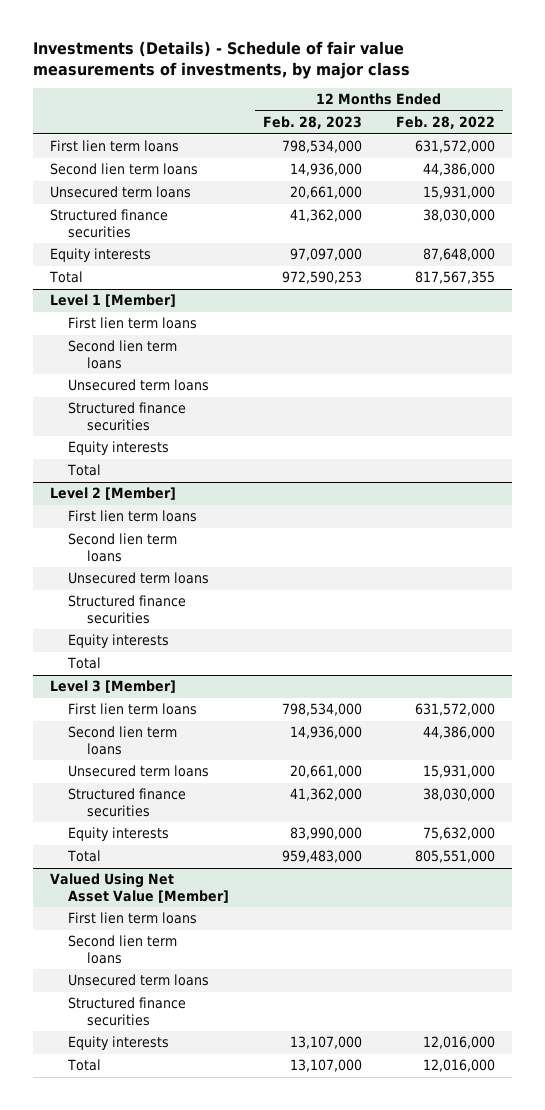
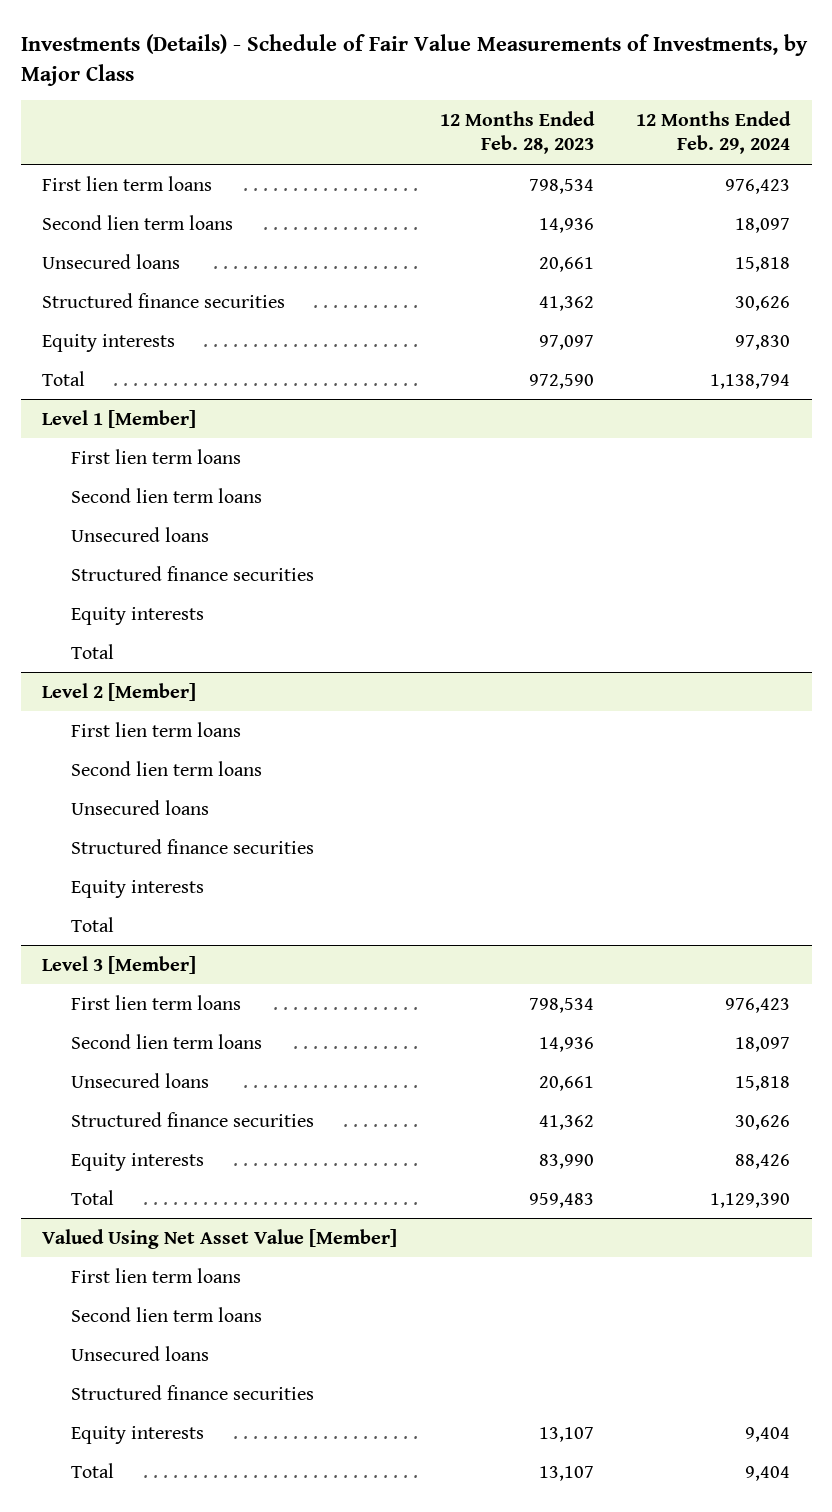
[32,40,410,79] Investments (Details) - Schedule of fair value measurements of investments, by major class -> [20,33,808,86] Investments (Details) - Schedule of Fair Value Measurements of Investments, by Major Class
[395,116,495,130] Feb. 28, 2022 -> none
none -> [636,110,792,155] 12 Months Ended Feb. 29, 2024
[282,140,363,154] 798,534,000 -> [528,178,594,194] 798,534
[290,163,363,177] 14,936,000 -> [538,217,594,233] 14,936
[49,186,191,199] Unsecured term loans -> [42,253,181,269] Unsecured loans
[290,186,363,200] 20,661,000 -> [538,256,594,272] 20,661
[290,209,363,223] 41,362,000 -> [538,295,594,311] 41,362
[290,248,363,262] 97,097,000 -> [538,334,594,350] 97,097
[282,271,363,285] 972,590,253 -> [528,373,594,389] 972,590
[68,379,210,392] Unsecured term loans -> [70,526,209,542] Unsecured loans
[68,572,210,585] Unsecured term loans -> [70,799,209,815] Unsecured loans
[282,703,363,717] 798,534,000 -> [528,997,594,1013] 798,534
[290,726,363,740] 14,936,000 -> [538,1036,594,1052] 14,936
[68,765,210,778] Unsecured term loans -> [70,1072,209,1088] Unsecured loans
[290,765,363,779] 20,661,000 -> [538,1075,594,1091] 20,661
[290,788,363,802] 41,362,000 -> [538,1114,594,1130] 41,362
[290,827,363,841] 83,990,000 -> [538,1153,594,1169] 83,990
[282,850,363,864] 959,483,000 -> [528,1192,594,1208] 959,483
[68,974,210,987] Unsecured term loans -> [70,1345,209,1361] Unsecured loans
[290,1036,363,1050] 13,107,000 -> [538,1426,594,1442] 13,107
[290,1059,363,1073] 13,107,000 -> [538,1465,594,1481] 13,107

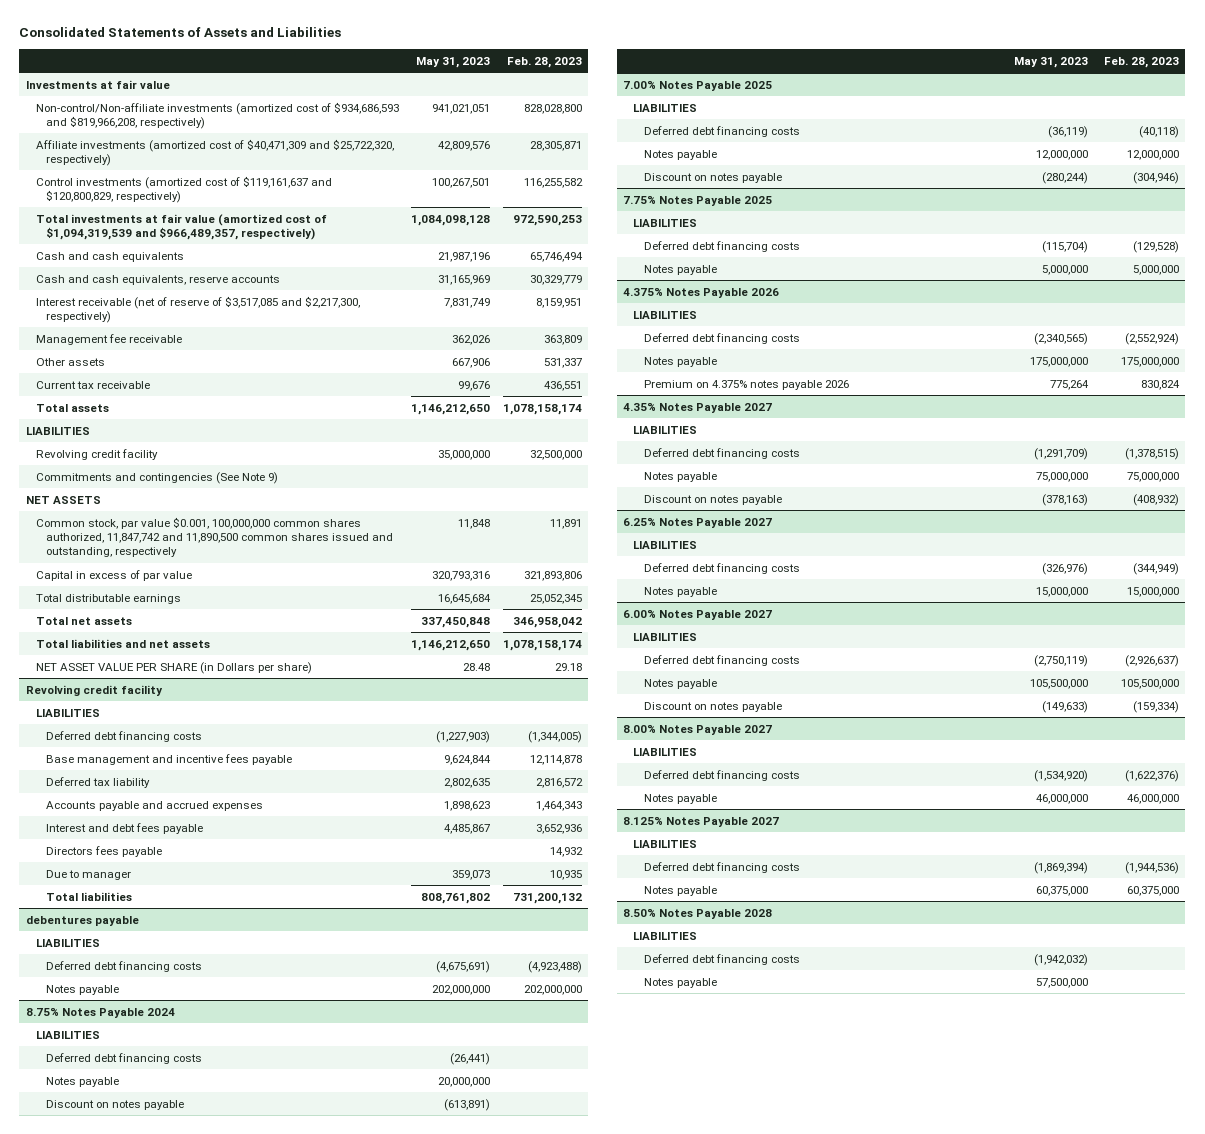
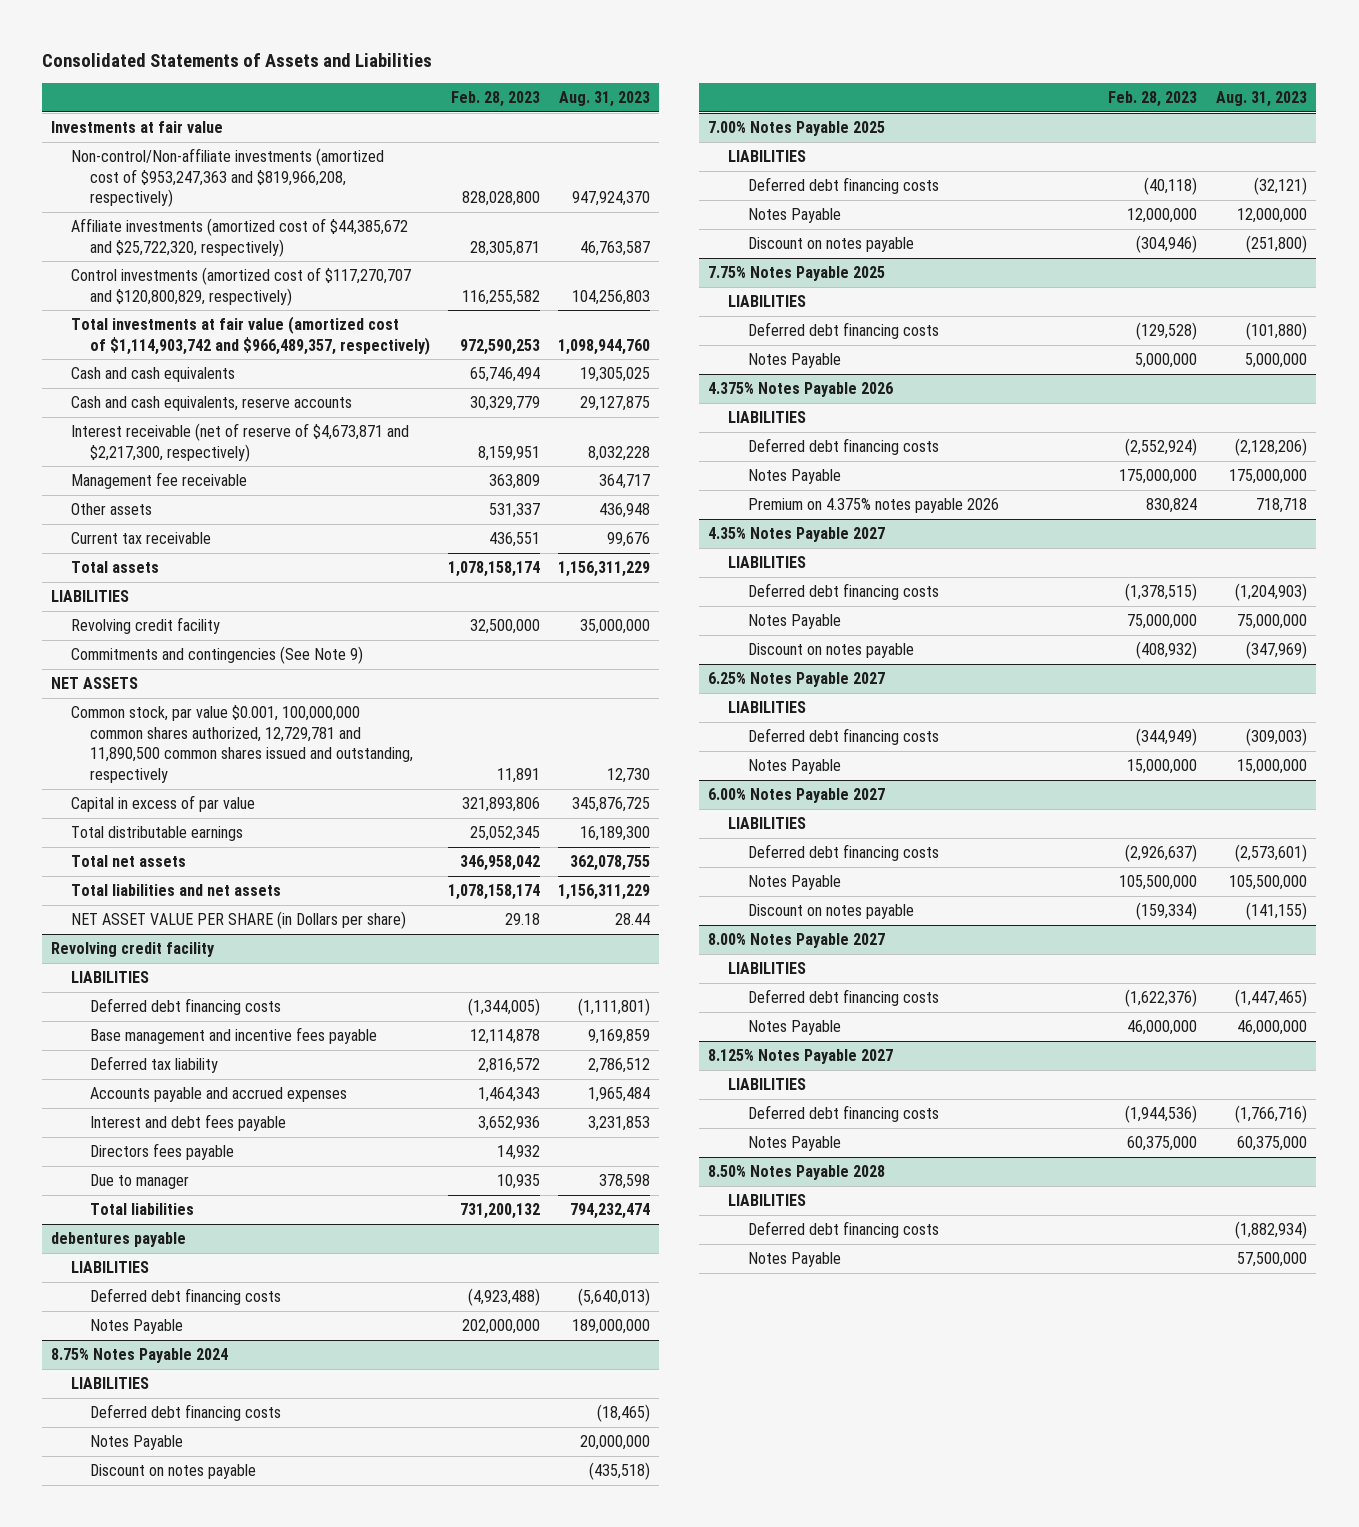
[416,56,491,68] May 31, 2023 -> none
none -> [559,91,651,108] Aug. 31, 2023
[35,101,399,129] Non-control/Non-affiliate investments (amortized cost of $934,686,593 and $819,966,208, respectively) -> [70,148,384,208] Non-control/Non-affiliate investments (amortized cost of $953,247,363 and $819,966,208, respectively)
[35,138,394,166] Affiliate investments (amortized cost of $40,471,309 and $25,722,320, respectively) -> [70,218,408,257] Affiliate investments (amortized cost of $44,385,672 and $25,722,320, respectively)
[35,175,332,203] Control investments (amortized cost of $119,161,637 and $120,800,829, respectively) -> [70,267,411,306] Control investments (amortized cost of $117,270,707 and $120,800,829, respectively)
[35,213,327,240] Total investments at fair value (amortized cost of $1,094,319,539 and $966,489,357, respectively) -> [70,316,431,355] Total investments at fair value (amortized cost of $1,114,903,742 and $966,489,357, respectively)
[35,295,360,323] Interest receivable (net of reserve of $3,517,085 and $2,217,300, respectively) -> [70,423,409,462] Interest receivable (net of reserve of $4,673,871 and $2,217,300, respectively)
[35,516,394,558] Common stock, par value $0.001, 100,000,000 common shares authorized, 11,847,742 and 11,890,500 common shares issued and outstanding, respectively -> [70,705,414,784] Common stock, par value $0.001, 100,000,000 common shares authorized, 12,729,781 and 11,890,500 common shares issued and outstanding, respectively
[46,984,120,995] Notes payable -> [90,1319,184,1335] Notes Payable
[46,1076,120,1087] Notes payable -> [90,1435,184,1451] Notes Payable
[643,149,717,160] Notes payable -> [747,208,841,224] Notes Payable
[643,264,717,275] Notes payable -> [747,353,841,369] Notes Payable
[643,356,717,367] Notes payable -> [747,469,841,485] Notes Payable
[643,471,717,482] Notes payable -> [747,614,841,630] Notes Payable
[643,586,717,597] Notes payable -> [747,759,841,775] Notes Payable
[643,678,717,689] Notes payable -> [747,875,841,891] Notes Payable
[643,793,717,804] Notes payable -> [747,1020,841,1036] Notes Payable
[643,885,717,896] Notes payable -> [747,1136,841,1152] Notes Payable
[643,977,717,988] Notes payable -> [747,1252,841,1268] Notes Payable

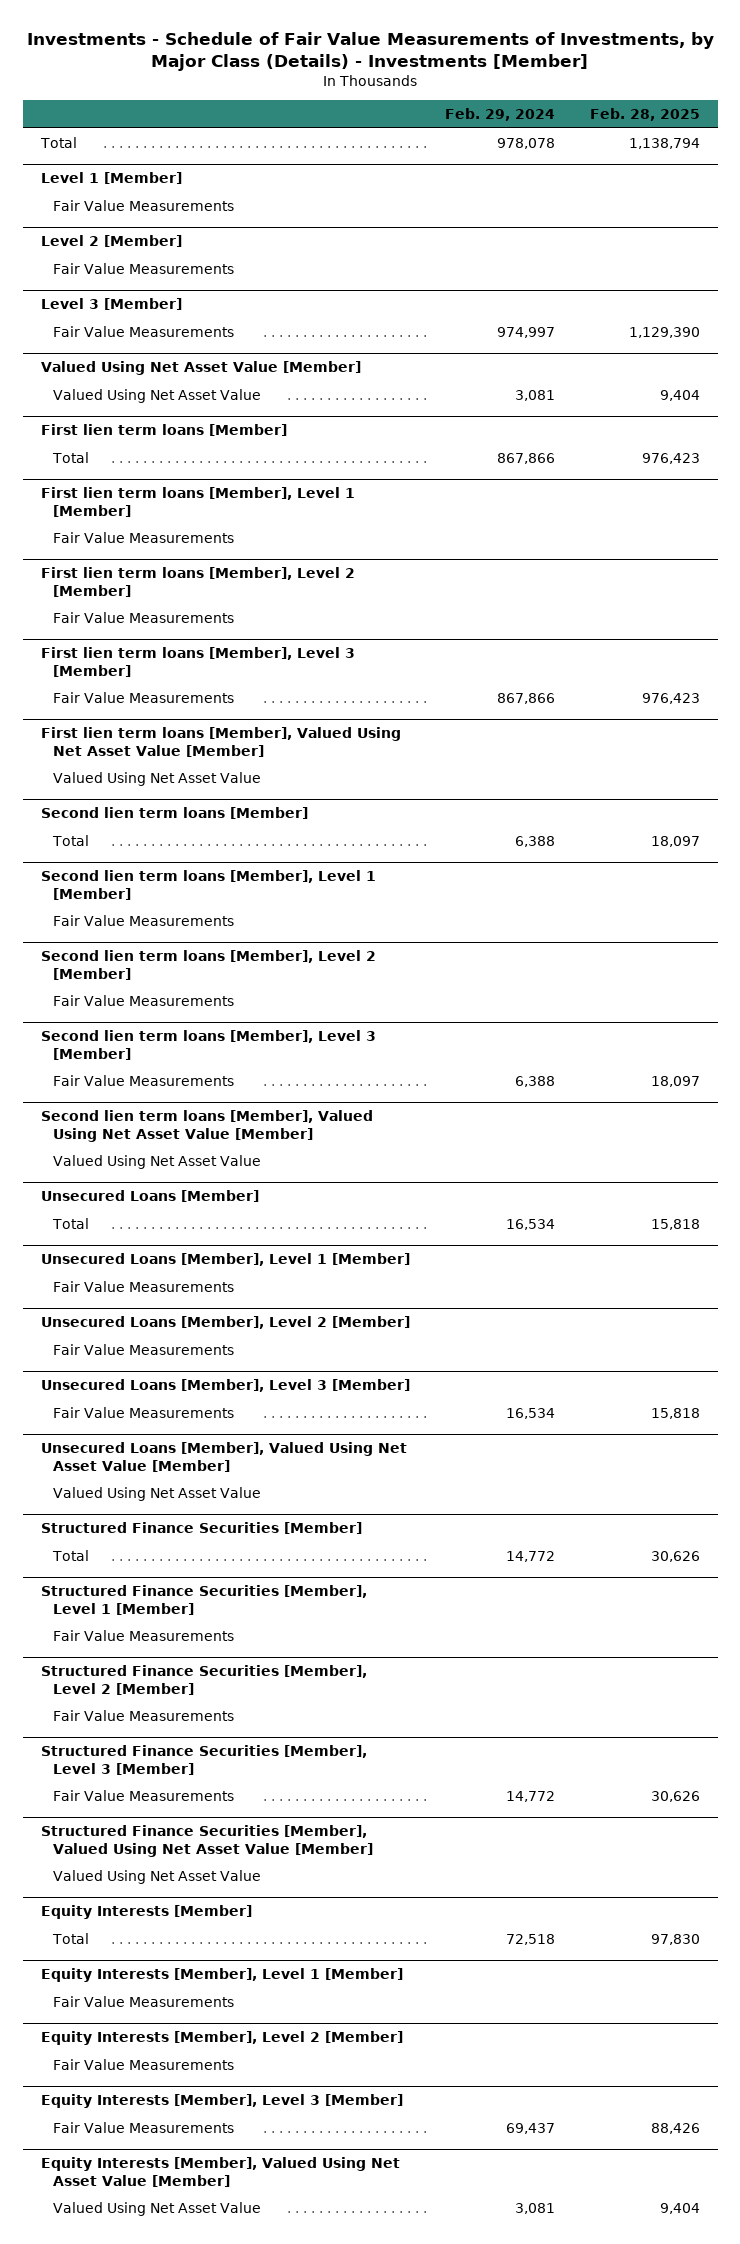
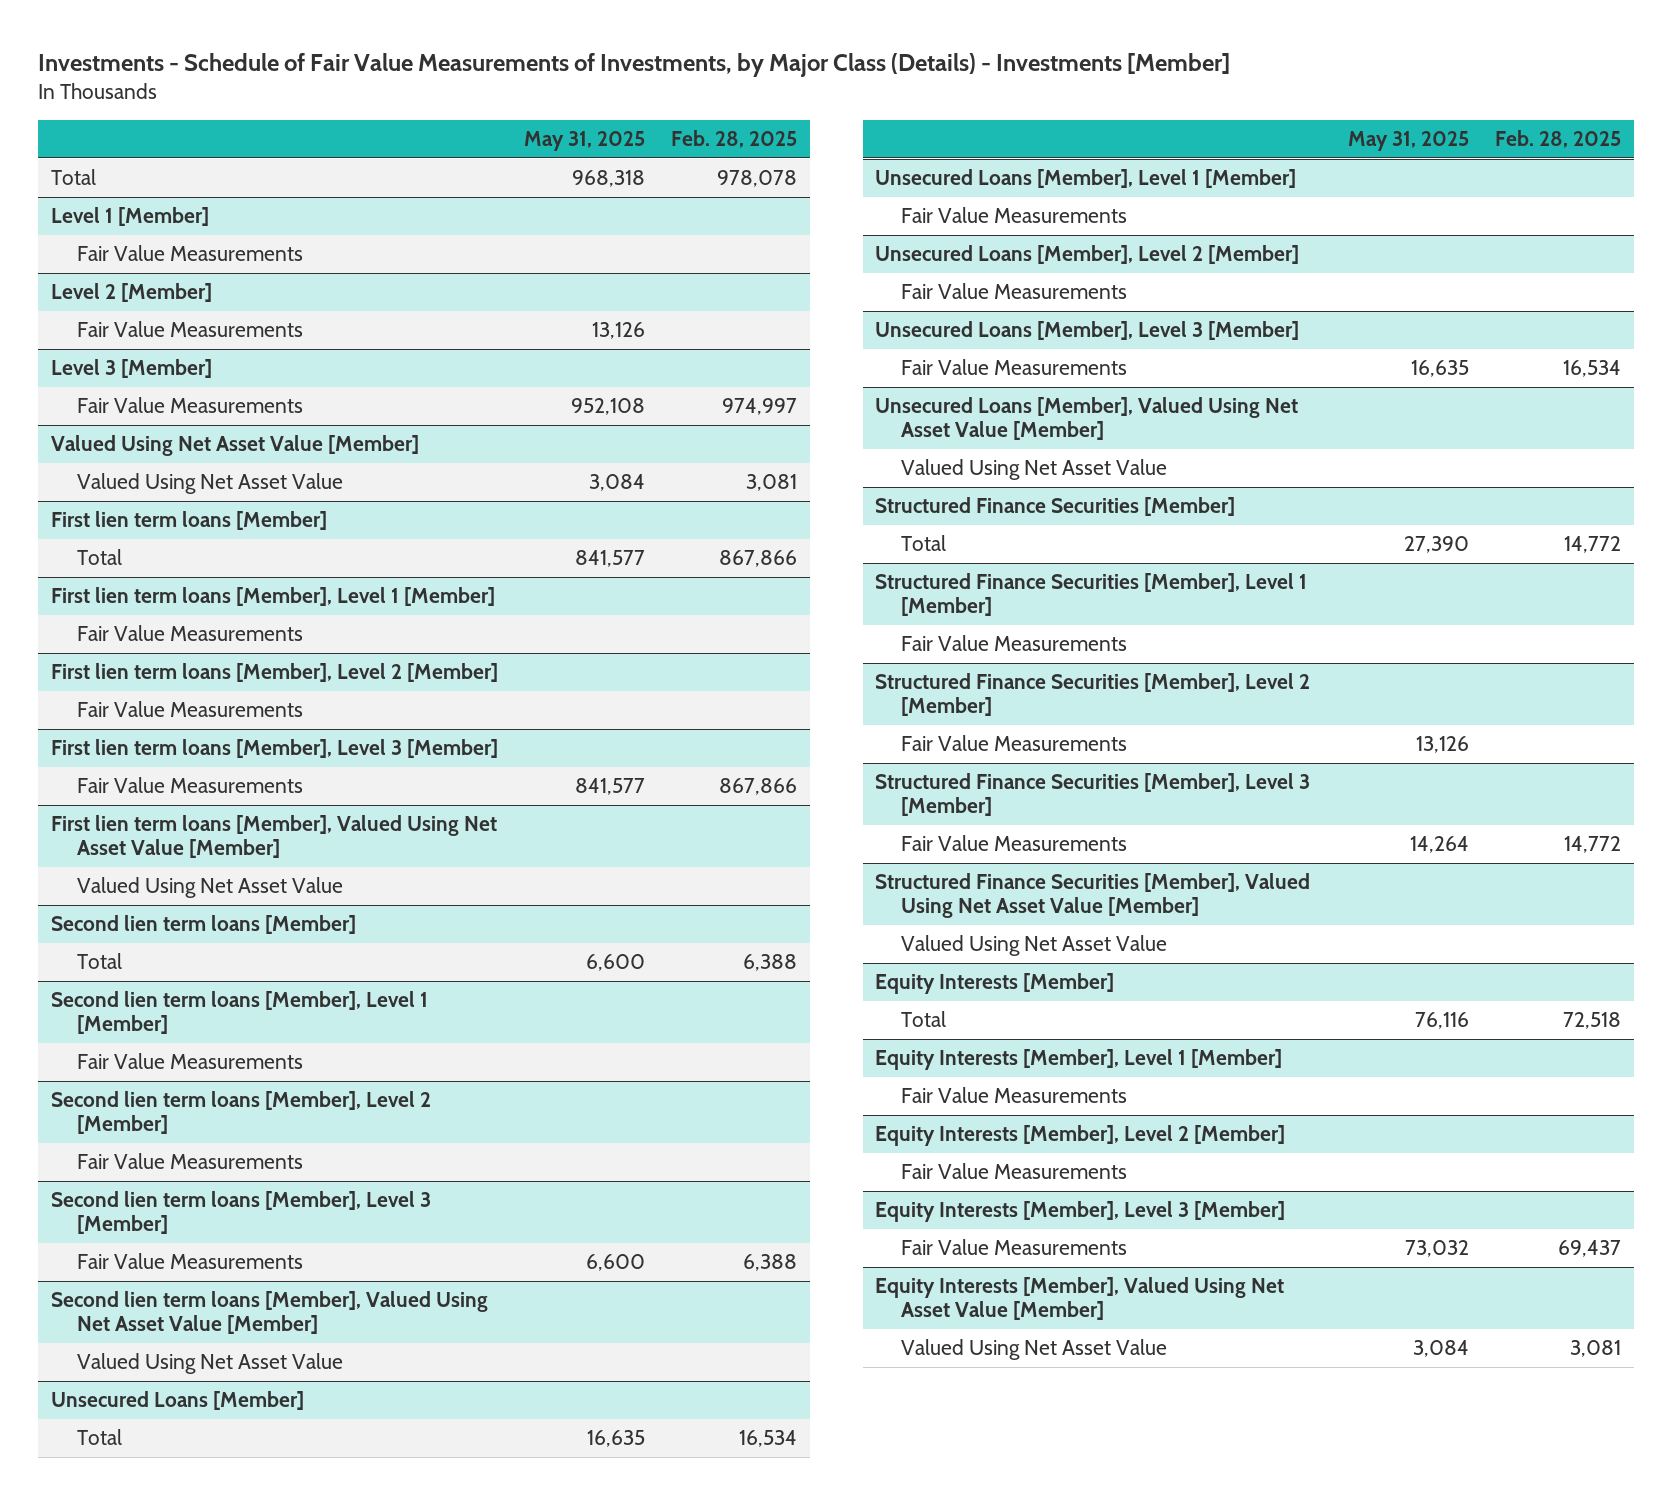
[444,108,555,122] Feb. 29, 2024 -> none
none -> [524,131,646,152] May 31, 2025
[628,137,700,149] 1,138,794 -> [717,170,798,188] 978,078
[628,326,700,338] 1,129,390 -> [722,398,798,416] 974,997
[659,389,700,401] 9,404 -> [746,474,798,492] 3,081
[641,452,700,464] 976,423 -> [719,550,798,568] 867,866
[641,692,700,704] 976,423 -> [719,778,798,796] 867,866
[650,835,700,847] 18,097 -> [743,954,798,972] 6,388
[650,1075,700,1087] 18,097 -> [743,1254,798,1272] 6,388
[650,1218,700,1230] 15,818 -> [739,1430,798,1448] 16,534
[650,1407,700,1419] 15,818 -> [1563,360,1622,378] 16,534
[650,1550,700,1562] 30,626 -> [1564,536,1622,554] 14,772
[650,1790,700,1802] 30,626 -> [1564,836,1622,854] 14,772
[650,1933,700,1945] 97,830 -> [1563,1012,1622,1030] 72,518
[650,2122,700,2134] 88,426 -> [1558,1240,1622,1258] 69,437
[659,2202,700,2214] 9,404 -> [1570,1340,1622,1358] 3,081

